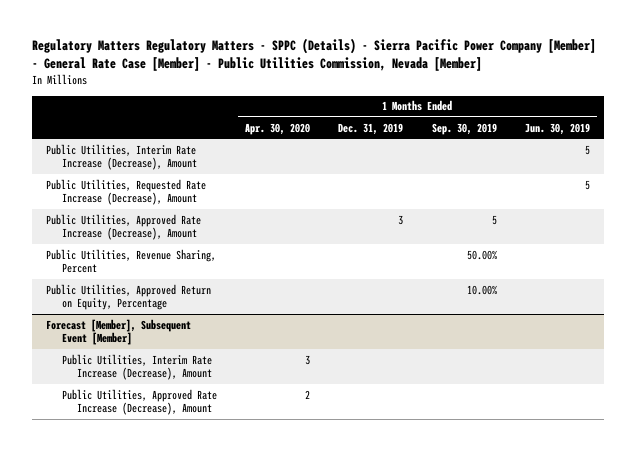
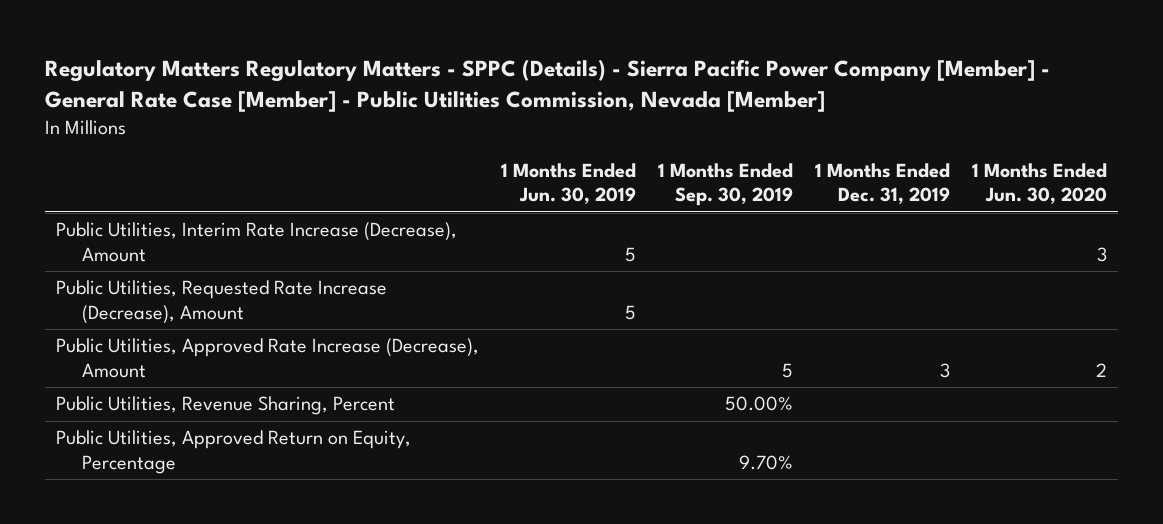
[244,122,310,135] Apr. 30, 2020 -> none
none -> [972,163,1108,205] 1 Months Ended Jun. 30, 2020
[46,318,192,346] Forecast [Member], Subsequent Event [Member] -> none
[61,353,213,381] Public Utilities, Interim Rate Increase (Decrease), Amount -> none
[61,388,217,416] Public Utilities, Approved Rate Increase (Decrease), Amount -> none
[466,284,497,295] 10.00% -> [739,454,794,470] 9.70%

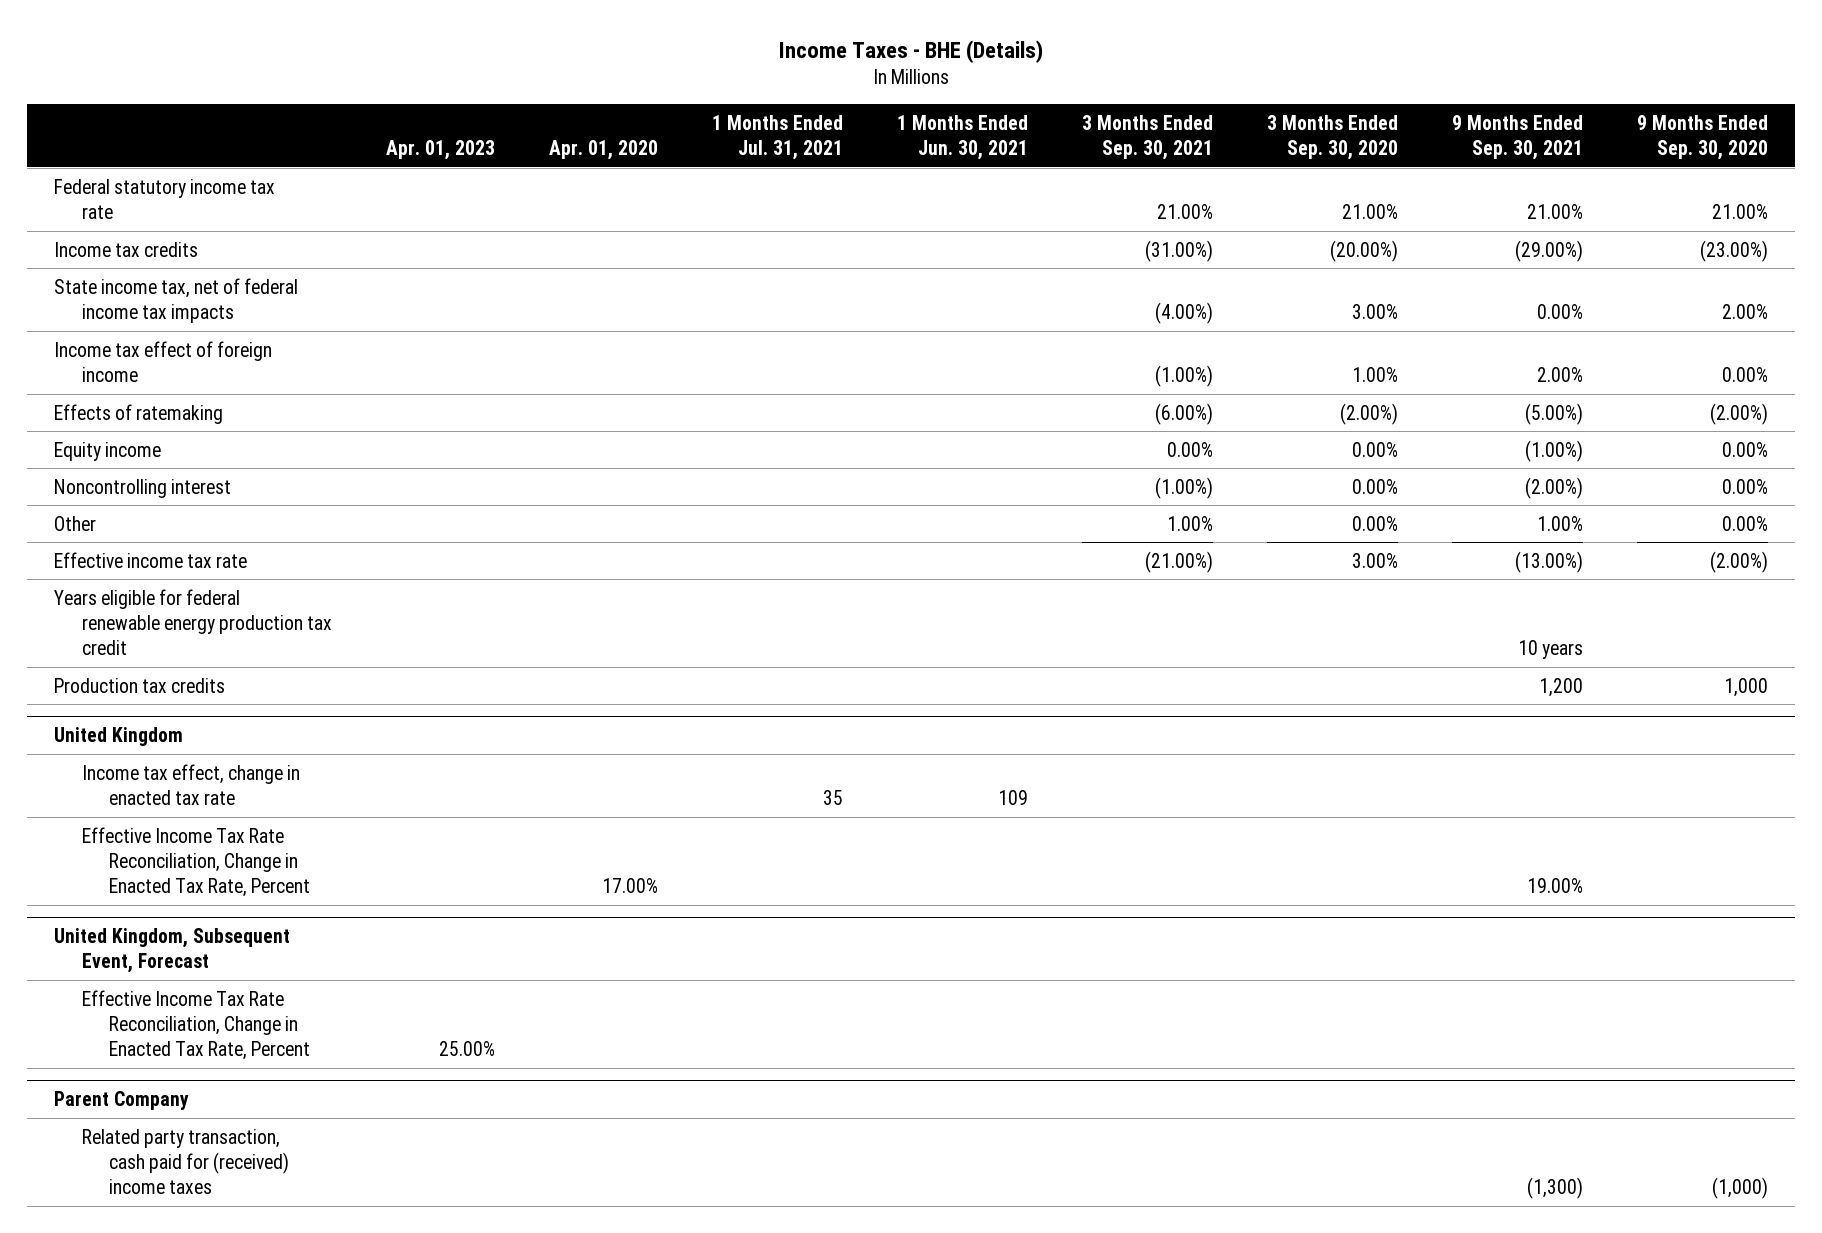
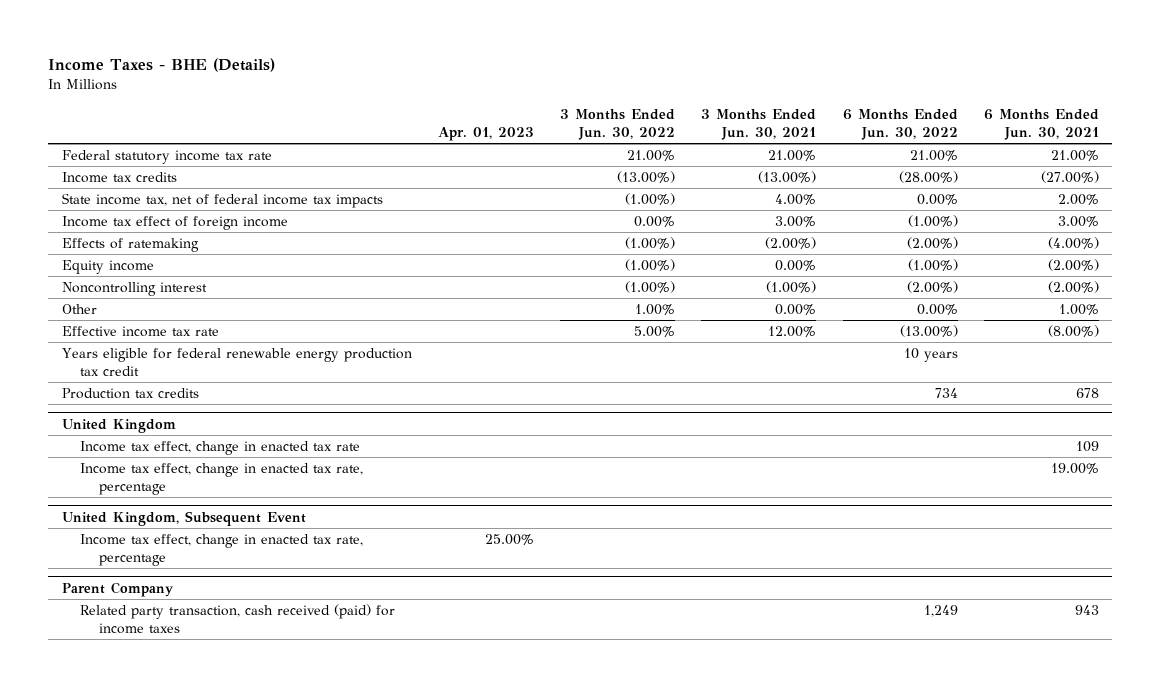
[548,139,658,160] Apr. 01, 2020 -> none
[711,114,843,160] 1 Months Ended Jul. 31, 2021 -> none
[896,114,1028,160] 1 Months Ended Jun. 30, 2021 -> none
[1081,114,1213,160] 3 Months Ended Sep. 30, 2021 -> none
[1266,114,1398,160] 3 Months Ended Sep. 30, 2020 -> none
[1451,114,1583,160] 9 Months Ended Sep. 30, 2021 -> none
[1636,114,1768,160] 9 Months Ended Sep. 30, 2020 -> none
none -> [560,109,676,141] 3 Months Ended Jun. 30, 2022
none -> [701,109,817,141] 3 Months Ended Jun. 30, 2021
none -> [842,109,958,141] 6 Months Ended Jun. 30, 2022
none -> [983,109,1099,141] 6 Months Ended Jun. 30, 2021
[81,826,311,898] Effective Income Tax Rate Reconciliation, Change in Enacted Tax Rate, Percent -> [80,462,364,495] Income tax effect, change in enacted tax rate, percentage
[54,928,291,974] United Kingdom, Subsequent Event, Forecast -> [61,510,306,526] United Kingdom, Subsequent Event
[81,989,311,1061] Effective Income Tax Rate Reconciliation, Change in Enacted Tax Rate, Percent -> [80,533,364,566] Income tax effect, change in enacted tax rate, percentage
[81,1128,290,1195] Related party transaction, cash paid for (received) income taxes -> [80,603,396,634] Related party transaction, cash received (paid) for income taxes

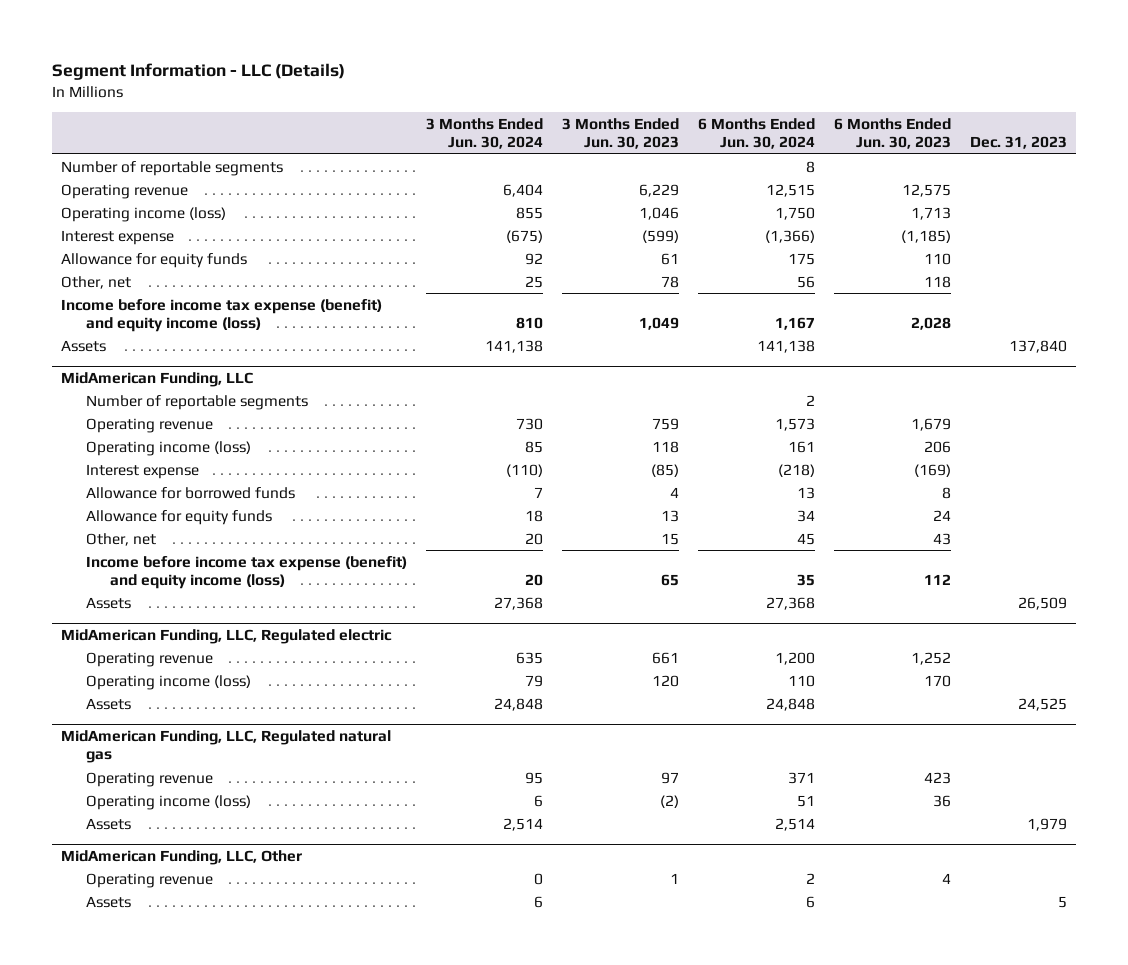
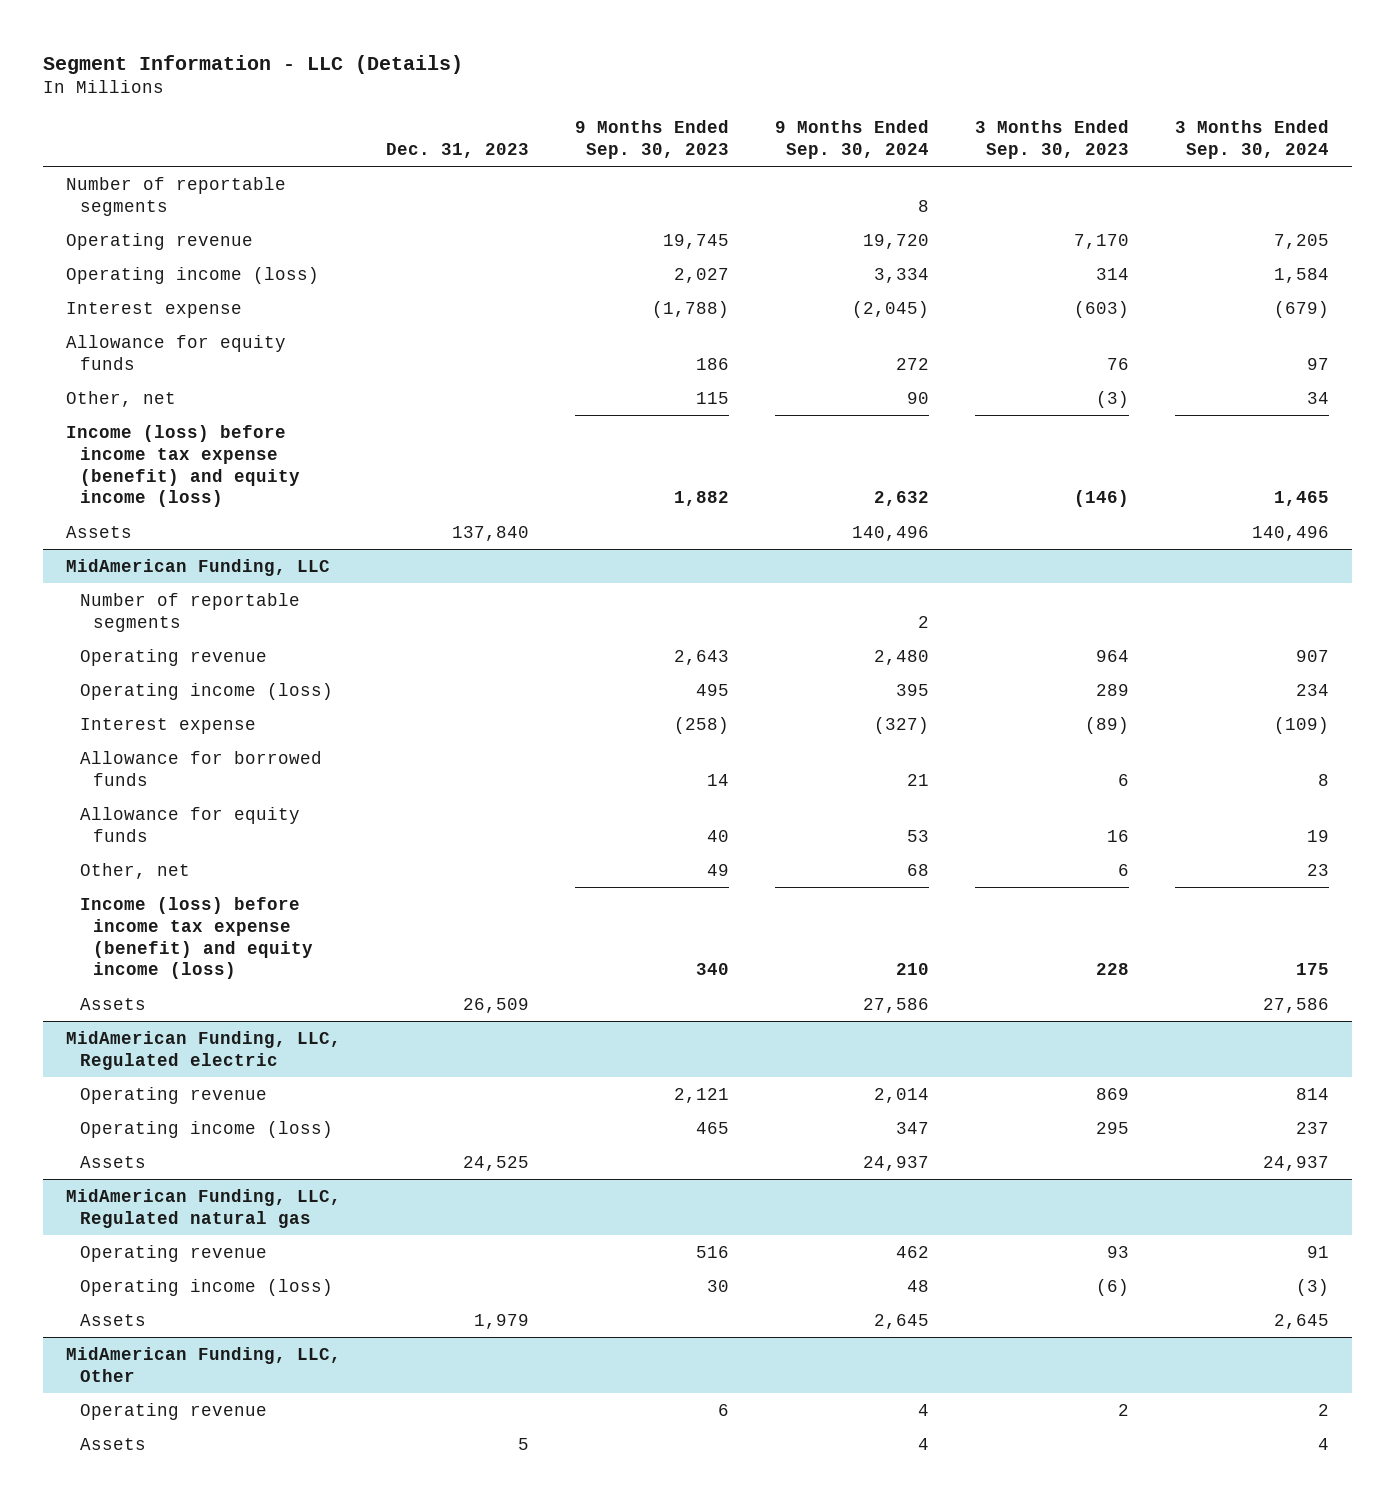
[425,117,543,149] 3 Months Ended Jun. 30, 2024 -> none
[561,117,679,149] 3 Months Ended Jun. 30, 2023 -> none
[697,117,815,149] 6 Months Ended Jun. 30, 2024 -> none
[833,117,951,149] 6 Months Ended Jun. 30, 2023 -> none
none -> [575,119,730,159] 9 Months Ended Sep. 30, 2023
none -> [775,119,930,159] 9 Months Ended Sep. 30, 2024
none -> [974,119,1129,159] 3 Months Ended Sep. 30, 2023
none -> [1174,119,1329,159] 3 Months Ended Sep. 30, 2024
[61,298,383,332] Income before income tax expense (benefit) and equity income (loss) -> [65,424,300,508] Income (loss) before income tax expense (benefit) and equity income (loss)
[85,555,407,589] Income before income tax expense (benefit) and equity income (loss) -> [79,896,314,980] Income (loss) before income tax expense (benefit) and equity income (loss)

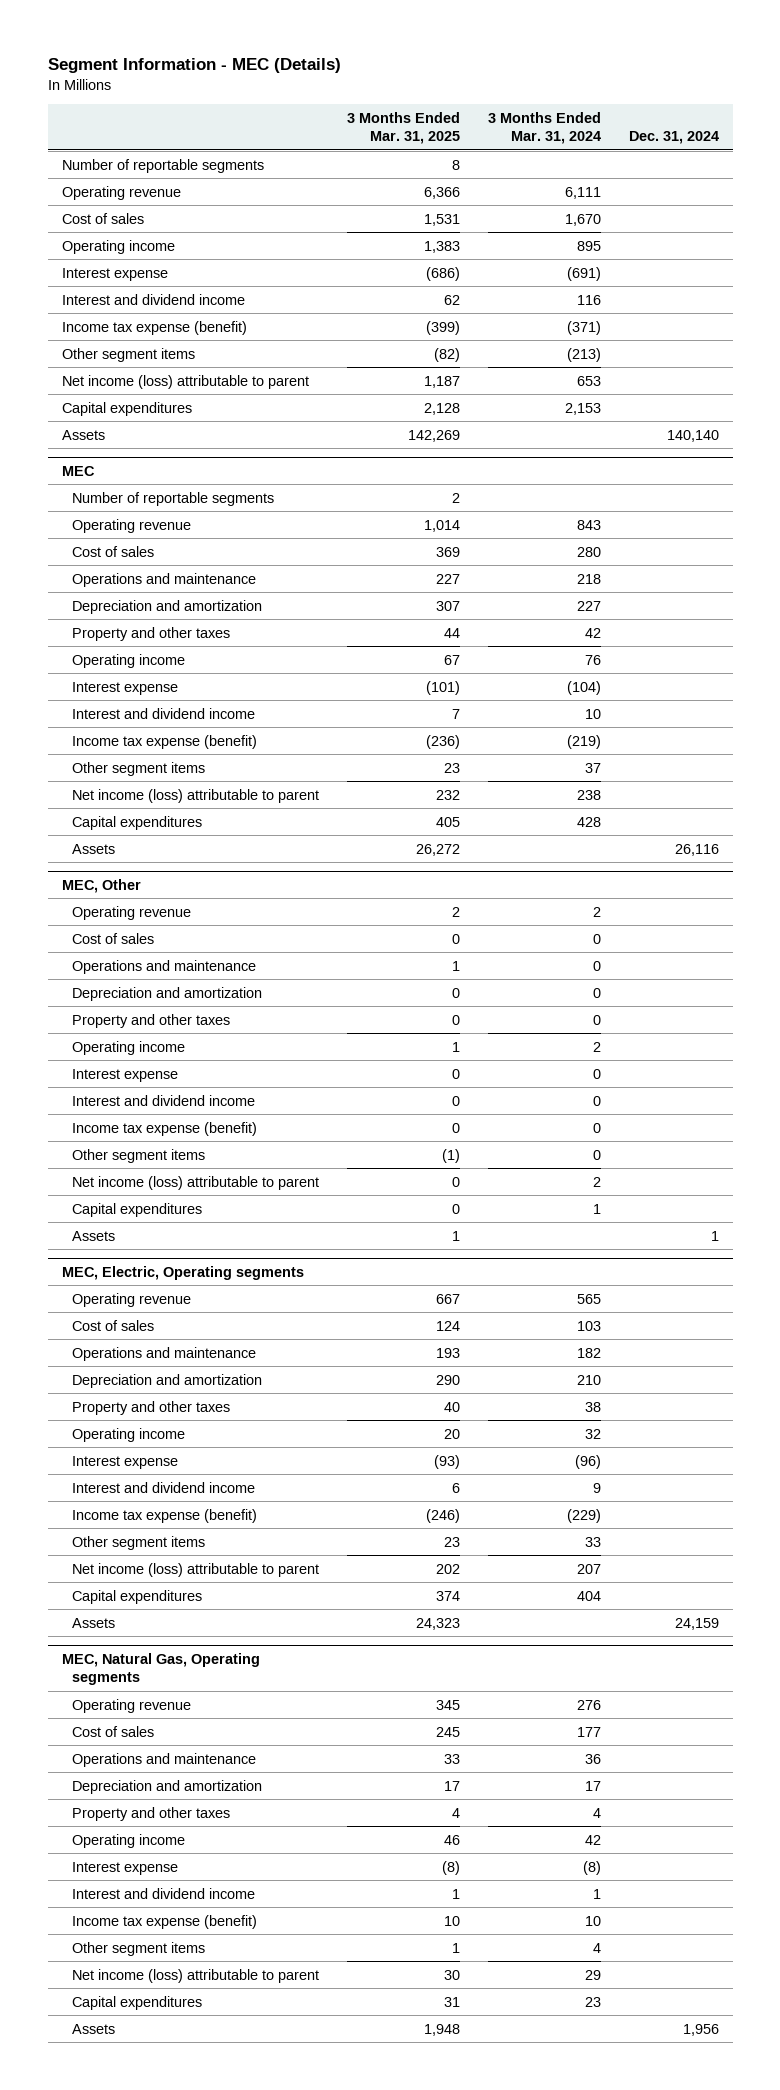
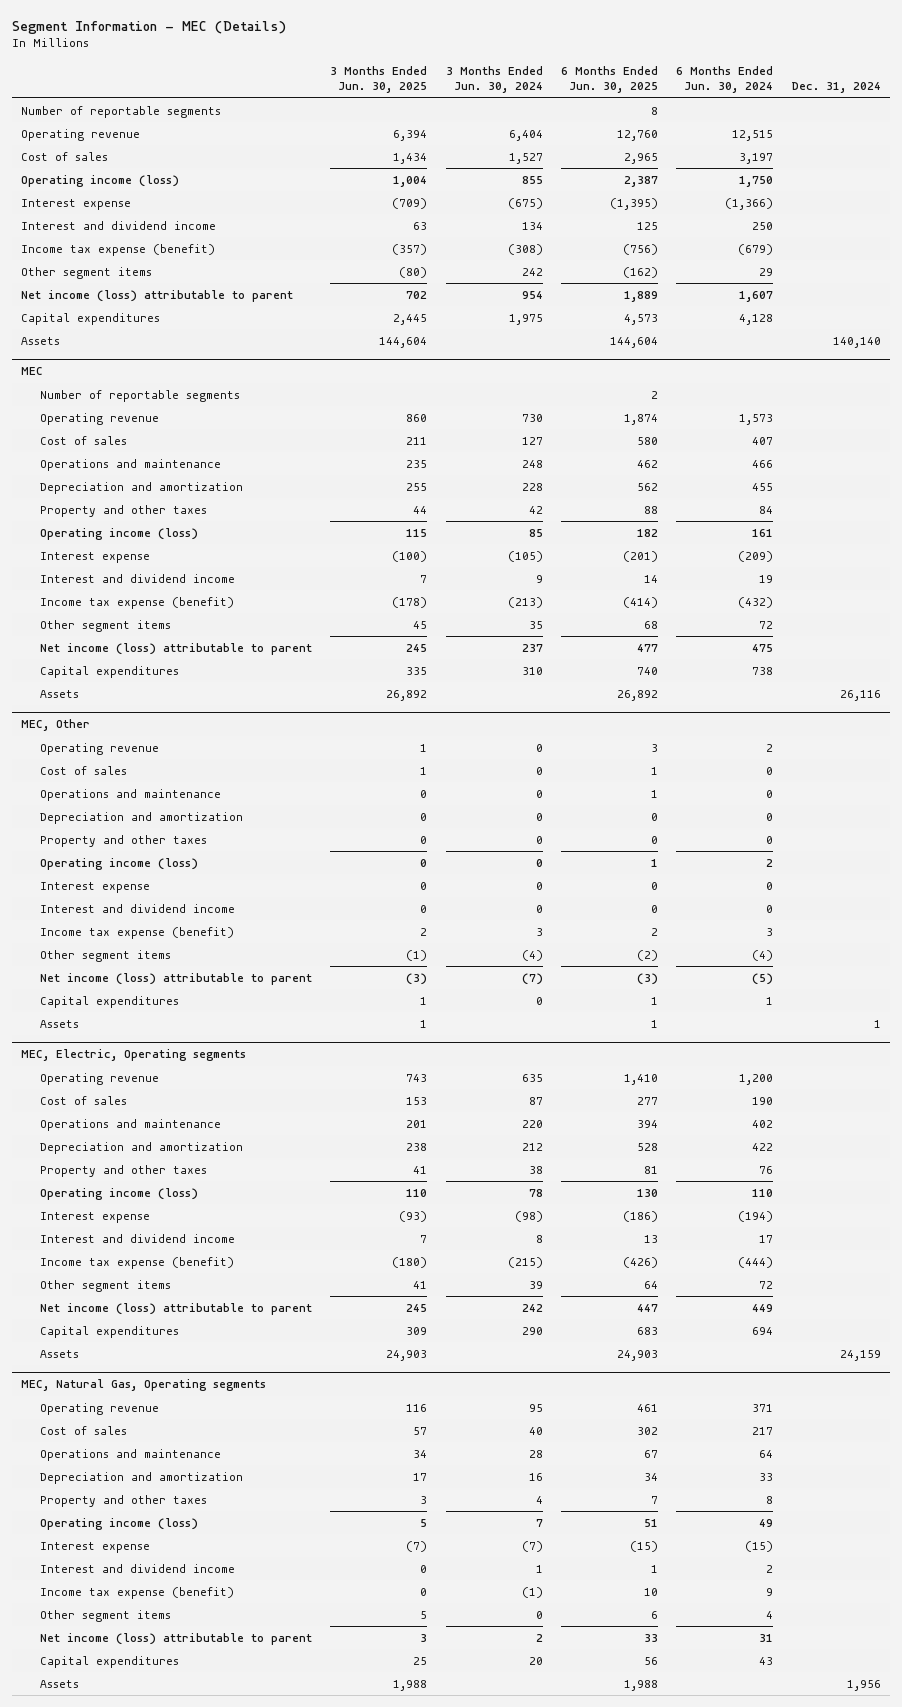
[347,112,461,145] 3 Months Ended Mar. 31, 2025 -> none
[487,112,601,145] 3 Months Ended Mar. 31, 2024 -> none
none -> [330,66,428,94] 3 Months Ended Jun. 30, 2025
none -> [445,66,543,94] 3 Months Ended Jun. 30, 2024
none -> [561,66,659,94] 6 Months Ended Jun. 30, 2025
none -> [676,66,774,94] 6 Months Ended Jun. 30, 2024
[61,239,175,254] Operating income -> [21,174,180,187] Operating income (loss)
[72,653,186,668] Operating income -> [39,527,198,540] Operating income (loss)
[72,1040,186,1055] Operating income -> [39,857,198,870] Operating income (loss)
[72,1427,186,1442] Operating income -> [39,1187,198,1200] Operating income (loss)
[72,1833,186,1848] Operating income -> [39,1517,198,1530] Operating income (loss)

